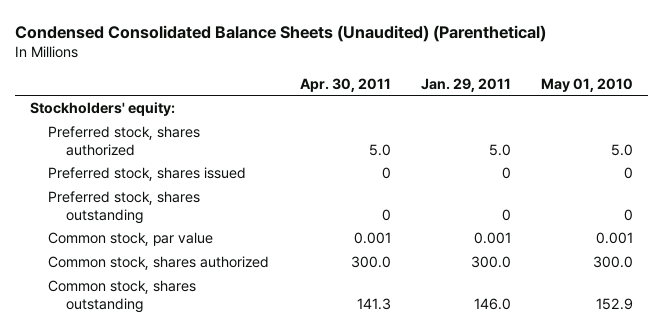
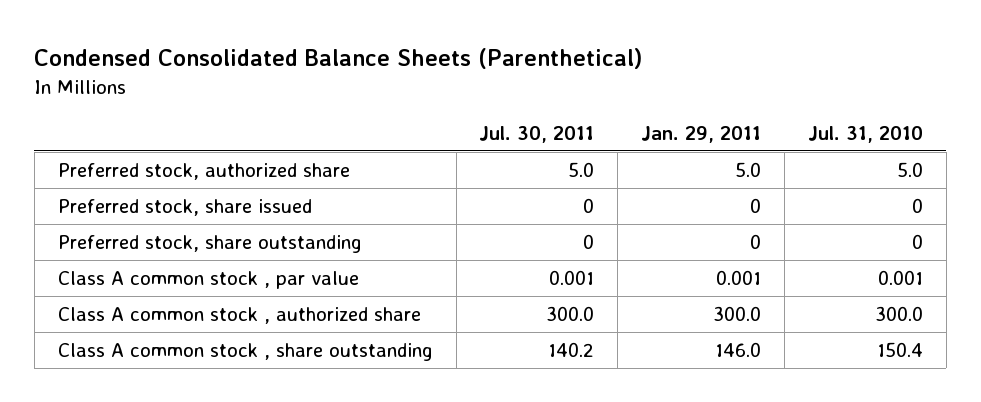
[15,24,547,42] Condensed Consolidated Balance Sheets (Unaudited) (Parenthetical) -> [34,48,643,70] Condensed Consolidated Balance Sheets (Parenthetical)
[299,77,391,92] Apr. 30, 2011 -> none
[540,77,633,92] May 01, 2010 -> none
none -> [479,125,595,143] Jul. 30, 2011
none -> [807,125,923,143] Jul. 31, 2010
[30,101,176,116] Stockholders' equity: -> none
[48,125,201,156] Preferred stock, shares authorized -> [57,163,350,181] Preferred stock, authorized share
[48,166,247,181] Preferred stock, shares issued -> [57,199,312,217] Preferred stock, share issued
[48,190,201,224] Preferred stock, shares outstanding -> [57,235,362,254] Preferred stock, share outstanding
[48,231,214,246] Common stock, par value -> [57,271,359,290] Class A common stock , par value
[48,255,270,270] Common stock, shares authorized -> [57,307,421,325] Class A common stock , authorized share
[48,279,197,313] Common stock, shares outstanding -> [57,343,433,362] Class A common stock , share outstanding

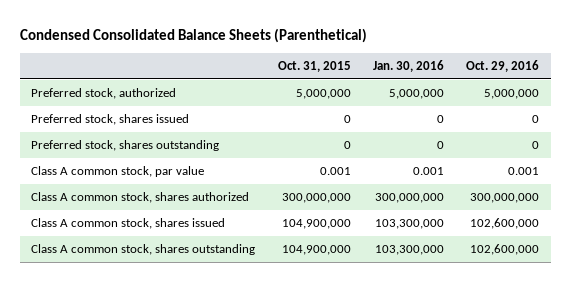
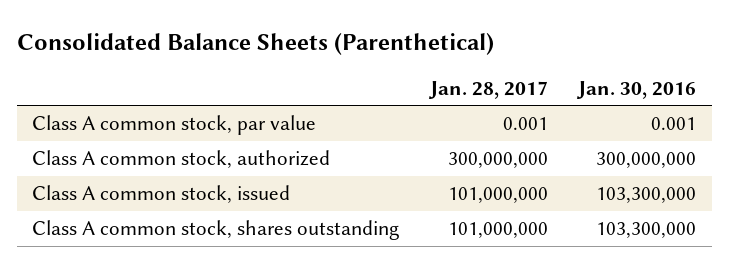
[20,27,368,43] Condensed Consolidated Balance Sheets (Parenthetical) -> [17,32,495,55] Consolidated Balance Sheets (Parenthetical)
[277,60,351,72] Oct. 31, 2015 -> none
[466,59,540,72] Oct. 29, 2016 -> none
none -> [427,80,548,99] Jan. 28, 2017
[31,88,177,100] Preferred stock, authorized -> none
[31,114,190,126] Preferred stock, shares issued -> none
[31,140,220,152] Preferred stock, shares outstanding -> none
[31,192,250,204] Class A common stock, shares authorized -> [32,150,331,169] Class A common stock, authorized
[31,218,226,230] Class A common stock, shares issued -> [32,185,291,204] Class A common stock, issued

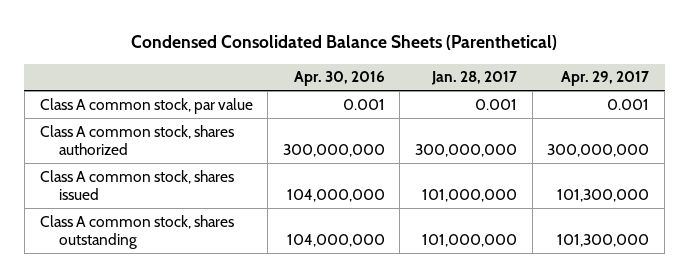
[17,32,495,55] Consolidated Balance Sheets (Parenthetical) -> [131,35,558,51] Condensed Consolidated Balance Sheets (Parenthetical)
[576,80,697,99] Jan. 30, 2016 -> none
none -> [293,71,385,87] Apr. 30, 2016
none -> [561,71,650,87] Apr. 29, 2017
[32,150,331,169] Class A common stock, authorized -> [39,124,234,156] Class A common stock, shares authorized
[32,185,291,204] Class A common stock, issued -> [39,169,234,201] Class A common stock, shares issued

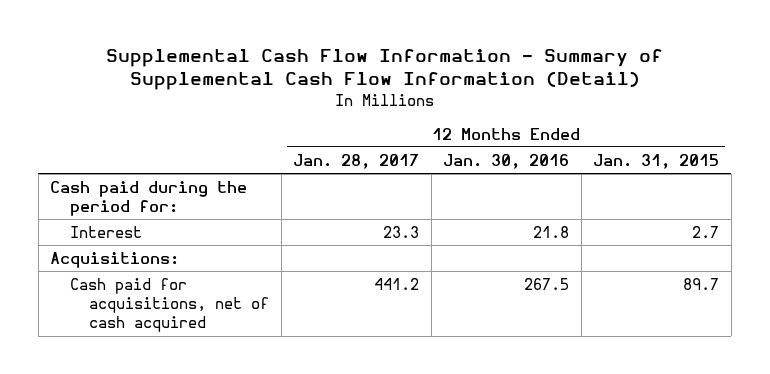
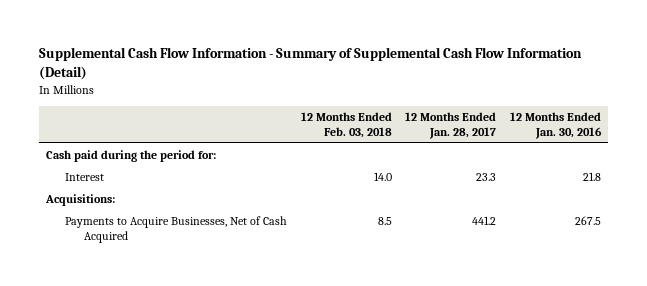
[593,153,720,169] Jan. 31, 2015 -> none
none -> [300,112,392,138] 12 Months Ended Feb. 03, 2018
[69,277,270,333] Cash paid for acquisitions, net of cash acquired -> [64,216,287,244] Payments to Acquire Businesses, Net of Cash Acquired

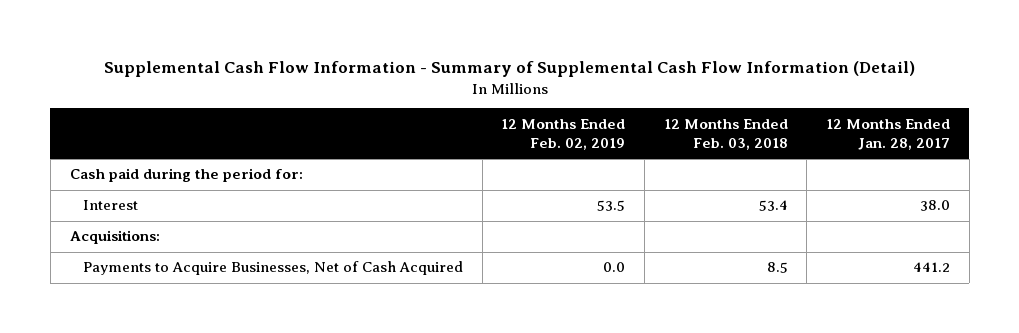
[509,112,602,139] 12 Months Ended Jan. 30, 2016 -> none
none -> [501,118,626,150] 12 Months Ended Feb. 02, 2019
[373,172,392,182] 14.0 -> [758,200,788,212] 53.4
[476,173,497,182] 23.3 -> [919,200,950,212] 38.0

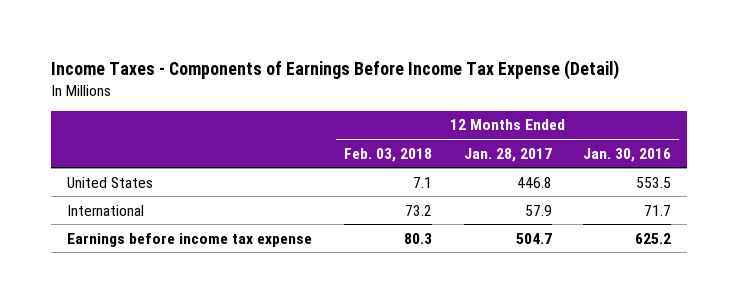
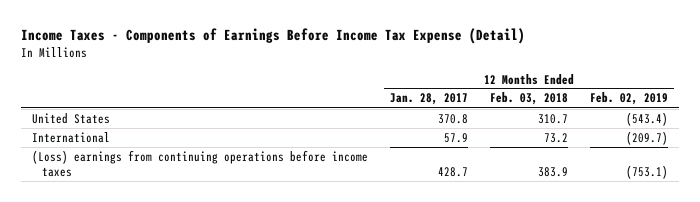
[583,147,672,162] Jan. 30, 2016 -> none
none -> [590,92,669,106] Feb. 02, 2019
[412,176,432,188] 7.1 -> [537,113,568,124] 310.7
[516,176,552,188] 446.8 -> [437,113,468,124] 370.8
[66,232,312,247] Earnings before income tax expense -> [31,149,368,178] (Loss) earnings from continuing operations before income taxes
[403,232,432,244] 80.3 -> [537,167,568,178] 383.9
[515,232,552,244] 504.7 -> [437,167,468,178] 428.7

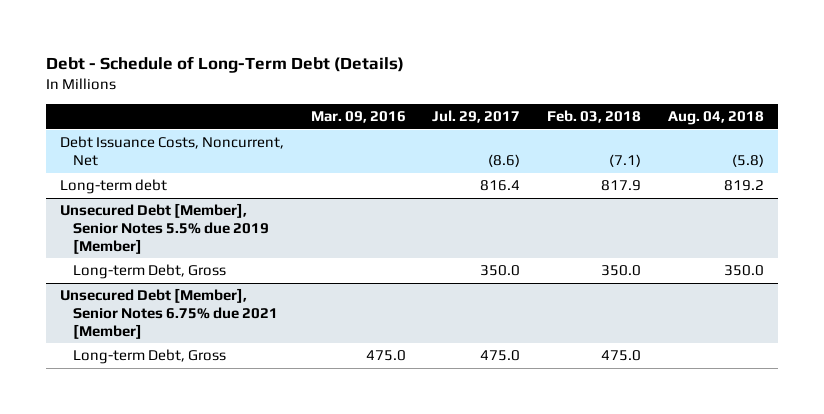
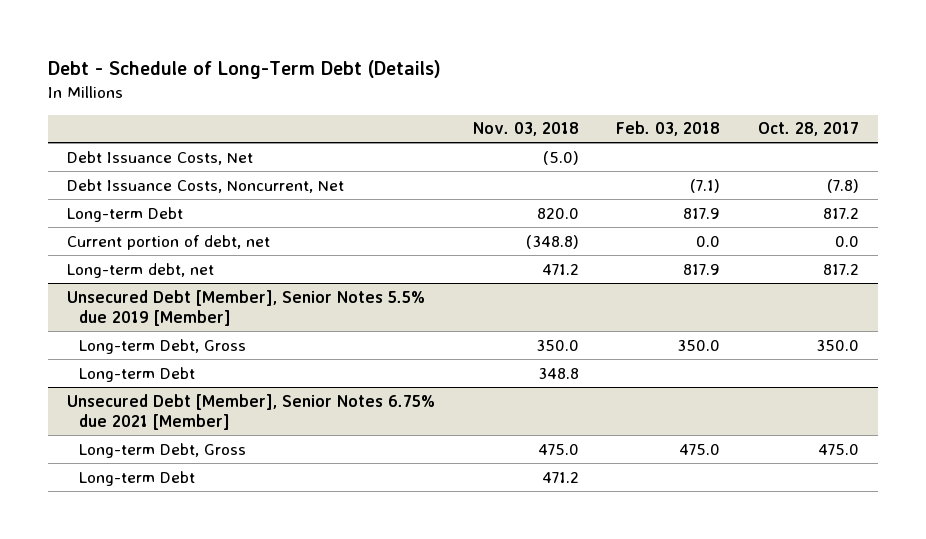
[310,111,406,124] Mar. 09, 2016 -> none
[432,110,521,124] Jul. 29, 2017 -> none
[668,111,765,126] Aug. 04, 2018 -> none
none -> [472,122,579,137] Nov. 03, 2018
none -> [757,122,859,137] Oct. 28, 2017
none -> [67,150,254,165] Debt Issuance Costs, Net
none -> [67,206,184,222] Long-term Debt
none -> [67,234,271,250] Current portion of debt, net
[59,179,167,195] Long-term debt -> [67,262,215,278] Long-term debt, net
none -> [79,366,196,382] Long-term Debt
none -> [79,470,196,486] Long-term Debt

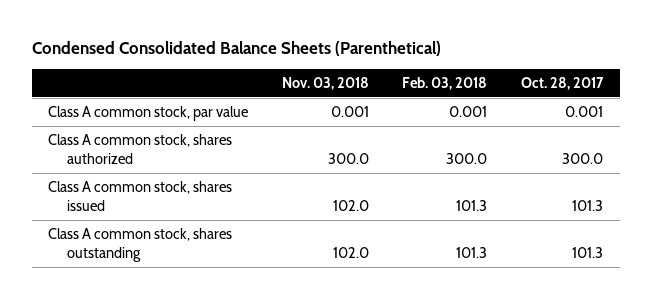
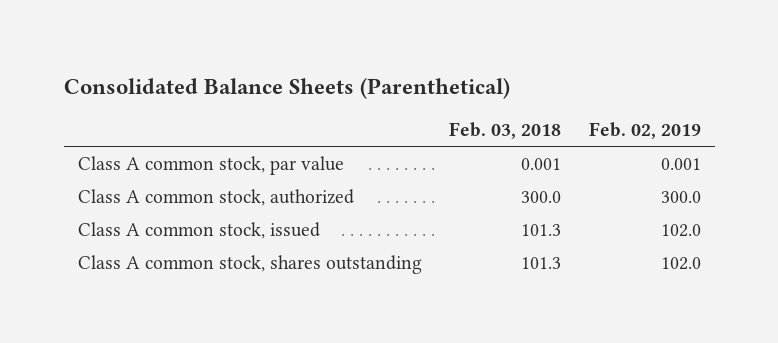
[31,41,441,57] Condensed Consolidated Balance Sheets (Parenthetical) -> [63,78,510,100] Consolidated Balance Sheets (Parenthetical)
[281,76,369,90] Nov. 03, 2018 -> none
[520,76,604,90] Oct. 28, 2017 -> none
none -> [588,122,701,140] Feb. 02, 2019
[48,134,233,164] Class A common stock, shares authorized -> [77,188,354,206] Class A common stock, authorized
[48,181,233,211] Class A common stock, shares issued -> [77,221,320,239] Class A common stock, issued

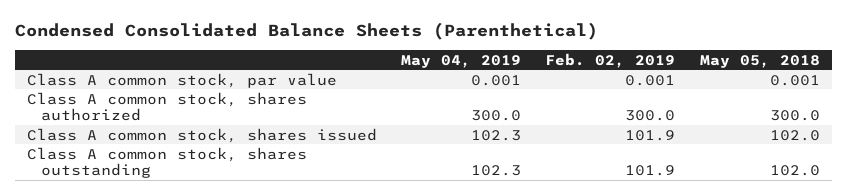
[63,78,510,100] Consolidated Balance Sheets (Parenthetical) -> [14,22,598,41] Condensed Consolidated Balance Sheets (Parenthetical)
[449,122,562,140] Feb. 03, 2018 -> none
none -> [401,54,522,68] May 04, 2019
none -> [699,54,820,68] May 05, 2018
[77,188,354,206] Class A common stock, authorized -> [26,91,307,121] Class A common stock, shares authorized
[77,221,320,239] Class A common stock, issued -> [26,127,377,143] Class A common stock, shares issued
[660,223,701,237] 102.0 -> [625,129,676,141] 101.9
[660,256,701,270] 102.0 -> [625,164,676,176] 101.9

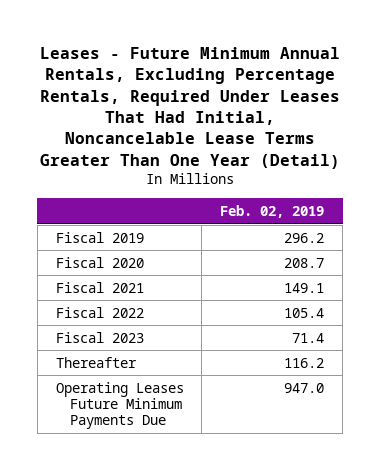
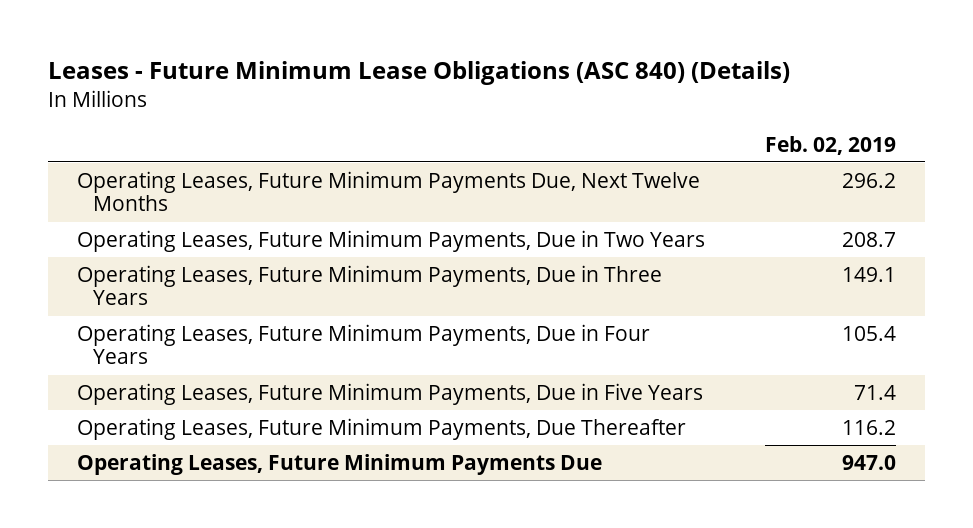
[39,46,340,169] Leases - Future Minimum Annual Rentals, Excluding Percentage Rentals, Required Under Leases That Had Initial, Noncancelable Lease Terms Greater Than One Year (Detail) -> [47,61,790,86] Leases - Future Minimum Lease Obligations (ASC 840) (Details)
[55,231,144,243] Fiscal 2019 -> [77,170,701,212] Operating Leases, Future Minimum Payments Due, Next Twelve Months
[55,256,144,268] Fiscal 2020 -> [77,229,706,252] Operating Leases, Future Minimum Payments, Due in Two Years
[55,281,144,293] Fiscal 2021 -> [77,264,663,306] Operating Leases, Future Minimum Payments, Due in Three Years
[55,306,144,318] Fiscal 2022 -> [77,323,651,365] Operating Leases, Future Minimum Payments, Due in Four Years
[55,331,144,343] Fiscal 2023 -> [77,382,704,405] Operating Leases, Future Minimum Payments, Due in Five Years
[55,356,137,368] Thereafter -> [77,417,687,440] Operating Leases, Future Minimum Payments, Due Thereafter
[55,381,184,430] Operating Leases Future Minimum Payments Due -> [77,453,603,475] Operating Leases, Future Minimum Payments Due

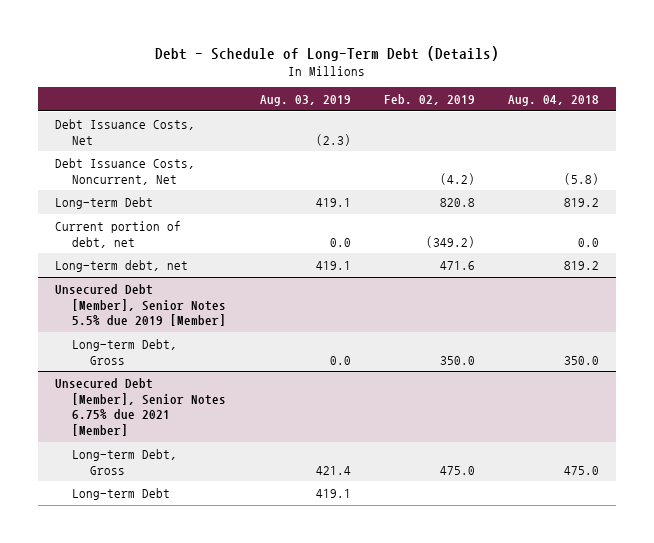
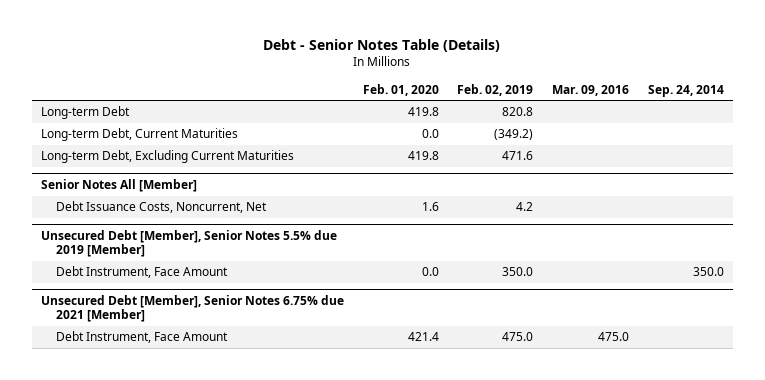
[154,45,499,61] Debt - Schedule of Long-Term Debt (Details) -> [263,39,501,53] Debt - Senior Notes Table (Details)
[259,95,351,107] Aug. 03, 2019 -> none
[508,95,600,107] Aug. 04, 2018 -> none
none -> [362,83,439,96] Feb. 01, 2020
none -> [552,84,630,96] Mar. 09, 2016
none -> [647,84,724,97] Sep. 24, 2014
[54,118,195,145] Debt Issuance Costs, Net -> none
[54,157,195,185] Debt Issuance Costs, Noncurrent, Net -> none
[54,220,181,248] Current portion of debt, net -> [41,128,239,142] Long-term Debt, Current Maturities
[54,259,188,272] Long-term debt, net -> [41,150,295,164] Long-term Debt, Excluding Current Maturities
none -> [41,179,198,193] Senior Notes All [Member]
none -> [55,201,267,214] Debt Issuance Costs, Noncurrent, Net
[72,338,178,365] Long-term Debt, Gross -> none
none -> [55,266,228,279] Debt Instrument, Face Amount
[72,487,171,500] Long-term Debt -> none
[72,448,178,475] Long-term Debt, Gross -> [55,331,228,344] Debt Instrument, Face Amount

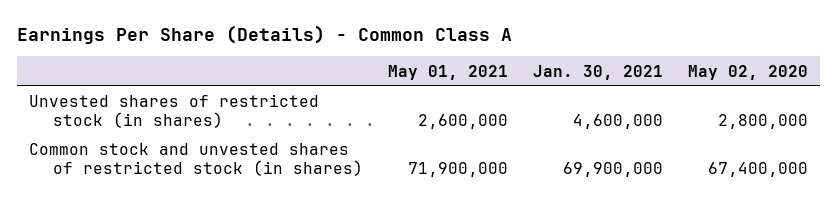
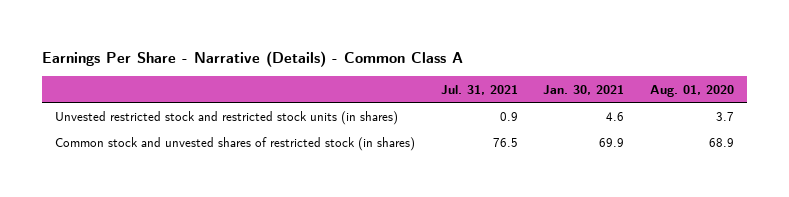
[16,24,512,44] Earnings Per Share (Details) - Common Class A -> [42,50,464,67] Earnings Per Share - Narrative (Details) - Common Class A
[387,64,508,80] May 01, 2021 -> none
[687,64,808,80] May 02, 2020 -> none
none -> [440,84,518,95] Jul. 31, 2021
none -> [649,84,734,97] Aug. 01, 2020
[29,94,320,128] Unvested shares of restricted stock (in shares) -> [55,110,399,125] Unvested restricted stock and restricted stock units (in shares)
[572,113,663,129] 4,600,000 -> [606,111,625,121] 4.6
[562,161,663,177] 69,900,000 -> [599,137,625,147] 69.9

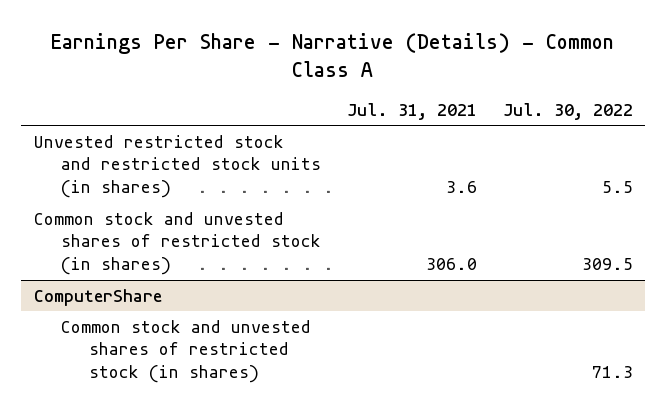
[543,84,625,95] Jan. 30, 2021 -> none
[649,84,734,97] Aug. 01, 2020 -> none
none -> [502,103,633,121] Jul. 30, 2022
[499,111,518,121] 0.9 -> [445,181,477,194] 3.6
[492,137,518,147] 76.5 -> [425,258,477,271] 306.0
none -> [33,288,162,306] ComputerShare
none -> [61,319,312,384] Common stock and unvested shares of restricted stock (in shares)

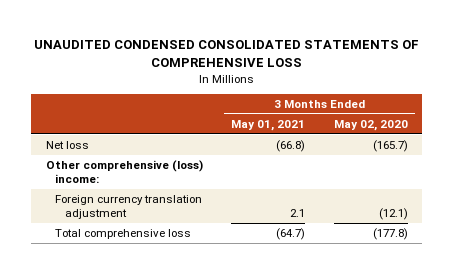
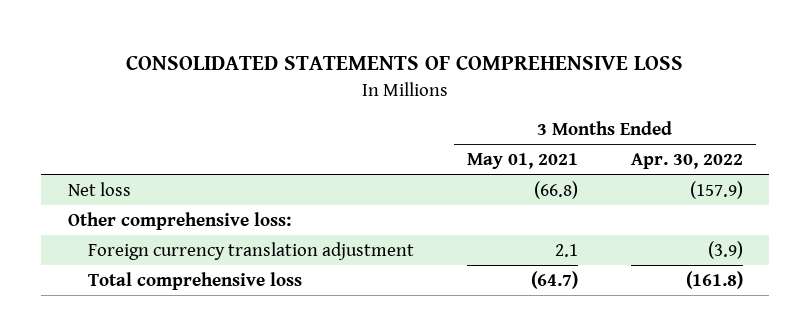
[33,40,419,68] UNAUDITED CONDENSED CONSOLIDATED STATEMENTS OF COMPREHENSIVE LOSS -> [126,55,684,71] CONSOLIDATED STATEMENTS OF COMPREHENSIVE LOSS
[333,119,408,131] May 02, 2020 -> none
none -> [630,153,743,170] Apr. 30, 2022
[45,160,203,184] Other comprehensive (loss) income: -> [67,211,291,230] Other comprehensive loss:

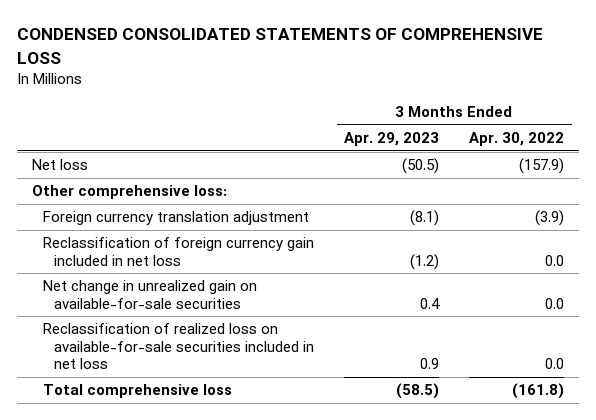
[126,55,684,71] CONSOLIDATED STATEMENTS OF COMPREHENSIVE LOSS -> [17,28,544,64] CONDENSED CONSOLIDATED STATEMENTS OF COMPREHENSIVE LOSS
[466,153,578,170] May 01, 2021 -> none
none -> [344,131,440,146] Apr. 29, 2023
none -> [43,237,315,266] Reclassification of foreign currency gain included in net loss
none -> [43,280,258,309] Net change in unrealized gain on available-for-sale securities
none -> [43,323,315,370] Reclassification of realized loss on available-for-sale securities included in net loss

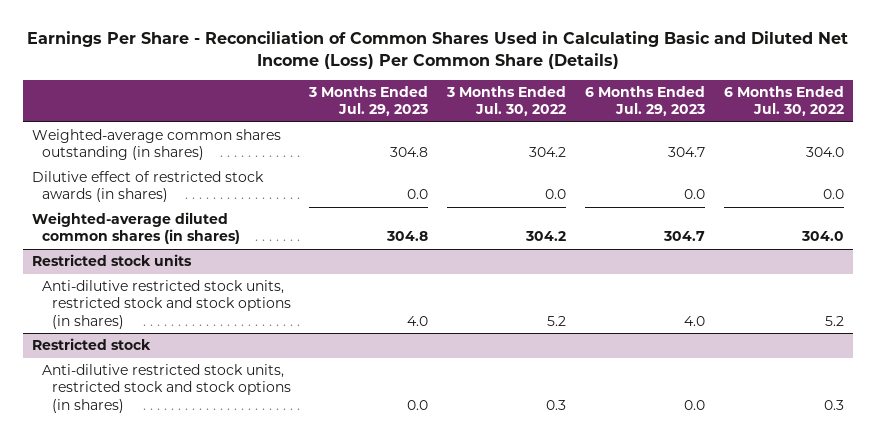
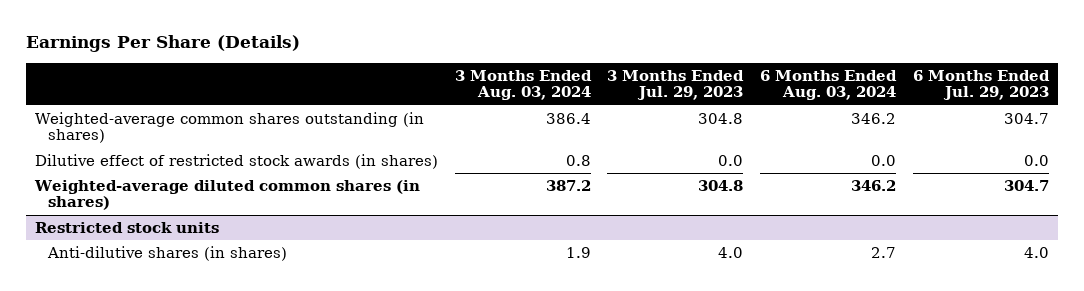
[26,31,848,69] Earnings Per Share - Reconciliation of Common Shares Used in Calculating Basic and Diluted Net Income (Loss) Per Common Share (Details) -> [26,35,301,53] Earnings Per Share (Details)
[446,86,567,117] 3 Months Ended Jul. 30, 2022 -> none
[723,86,844,117] 6 Months Ended Jul. 30, 2022 -> none
none -> [454,69,592,101] 3 Months Ended Aug. 03, 2024
none -> [760,69,898,101] 6 Months Ended Aug. 03, 2024
[32,338,152,351] Restricted stock -> none
[41,364,291,413] Anti-dilutive restricted stock units, restricted stock and stock options (in shares) -> none
[41,280,291,329] Anti-dilutive restricted stock units, restricted stock and stock options (in shares) -> [46,245,287,261] Anti-dilutive shares (in shares)

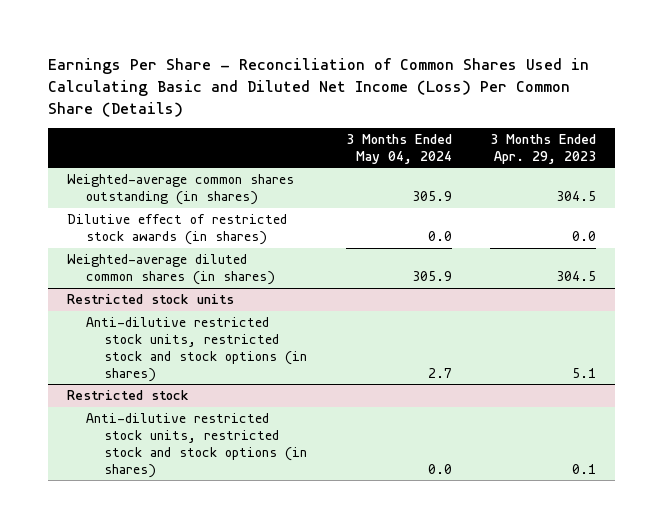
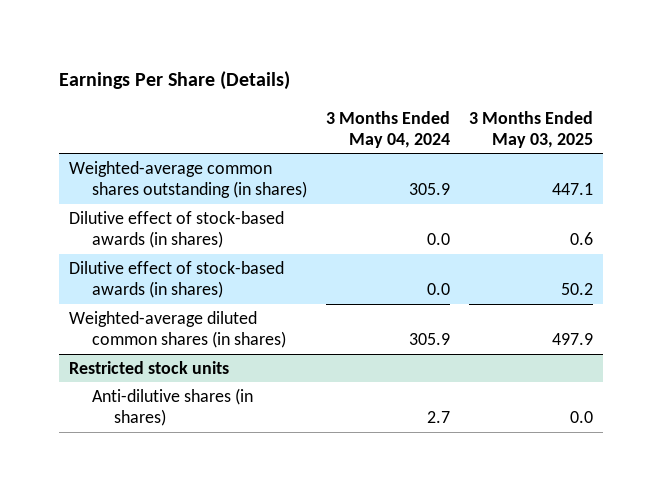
[48,58,590,117] Earnings Per Share - Reconciliation of Common Shares Used in Calculating Basic and Diluted Net Income (Loss) Per Common Share (Details) -> [58,71,290,91] Earnings Per Share (Details)
[490,133,597,164] 3 Months Ended Apr. 29, 2023 -> none
none -> [469,110,594,149] 3 Months Ended May 03, 2025
none -> [68,210,284,249] Dilutive effect of stock-based awards (in shares)
[67,214,288,246] Dilutive effect of restricted stock awards (in shares) -> [68,260,284,299] Dilutive effect of stock-based awards (in shares)
[67,390,190,401] Restricted stock -> none
[85,413,308,478] Anti-dilutive restricted stock units, restricted stock and stock options (in shares) -> none
[85,317,308,382] Anti-dilutive restricted stock units, restricted stock and stock options (in shares) -> [91,387,253,427] Anti-dilutive shares (in shares)

